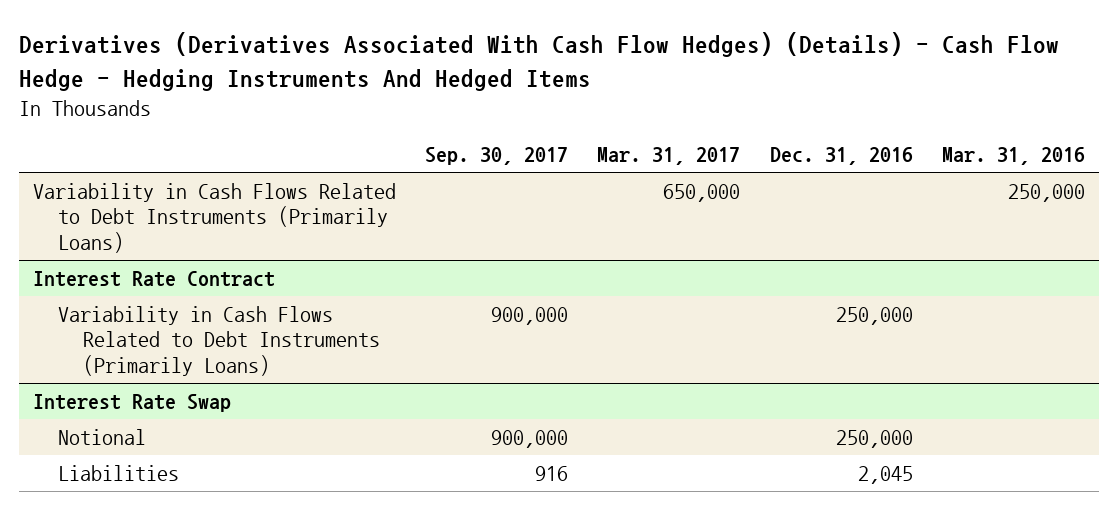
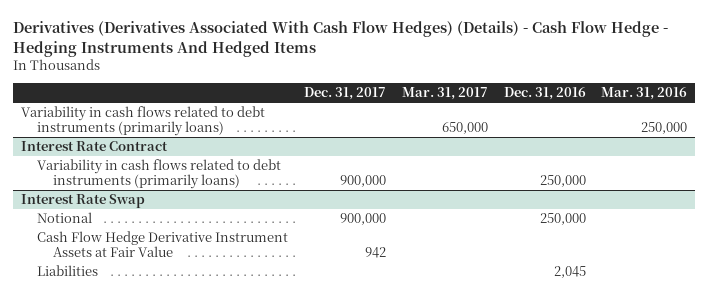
[425,147,569,166] Sep. 30, 2017 -> none
none -> [304,87,387,101] Dec. 31, 2017
[33,182,397,254] Variability in Cash Flows Related to Debt Instruments (Primarily Loans) -> [21,106,266,137] Variability in cash flows related to debt instruments (primarily loans)
[58,305,381,377] Variability in Cash Flows Related to Debt Instruments (Primarily Loans) -> [37,159,282,190] Variability in cash flows related to debt instruments (primarily loans)
none -> [37,231,289,258] Cash Flow Hedge Derivative Instrument Assets at Fair Value

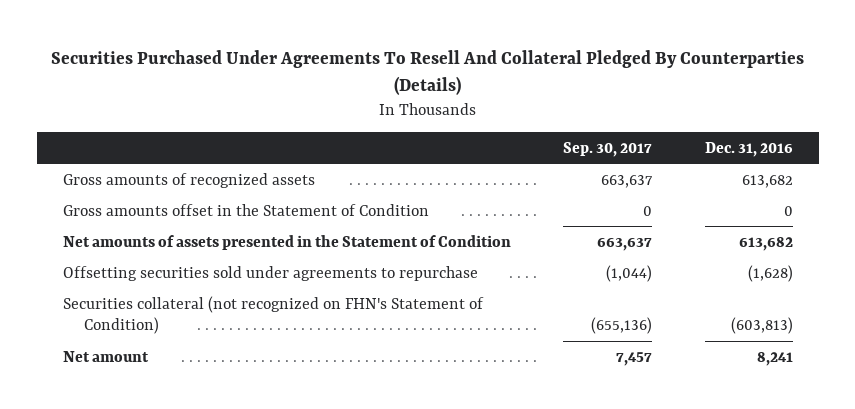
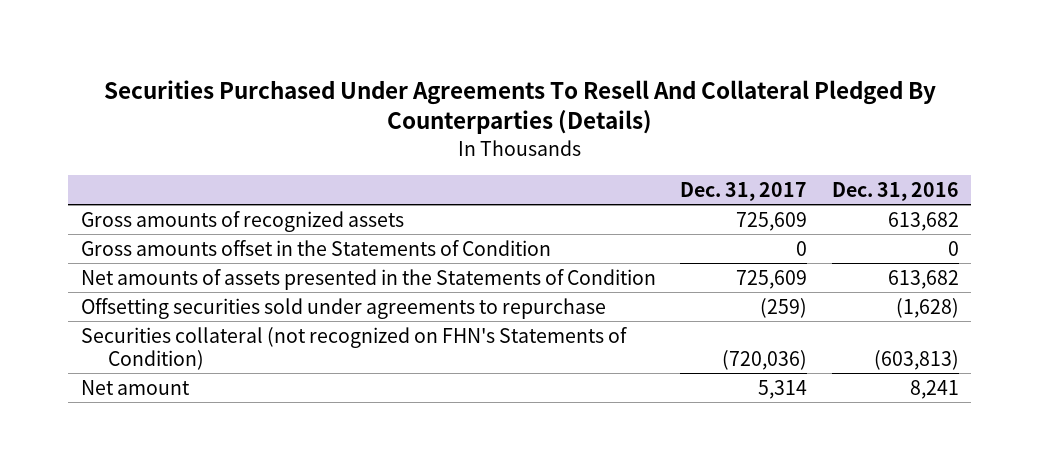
[563,141,653,157] Sep. 30, 2017 -> none
none -> [680,181,808,201] Dec. 31, 2017
[62,203,429,216] Gross amounts offset in the Statement of Condition -> [80,239,551,256] Gross amounts offset in the Statements of Condition
[62,234,511,250] Net amounts of assets presented in the Statement of Condition -> [80,268,656,290] Net amounts of assets presented in the Statements of Condition
[62,295,484,335] Securities collateral (not recognized on FHN's Statement of Condition) -> [80,326,627,370] Securities collateral (not recognized on FHN's Statements of Condition)

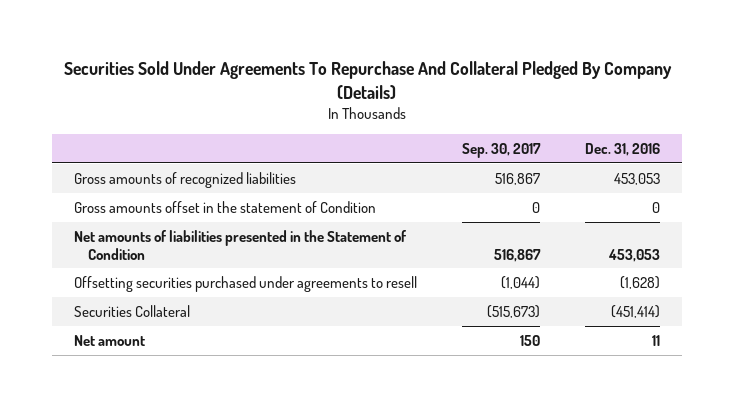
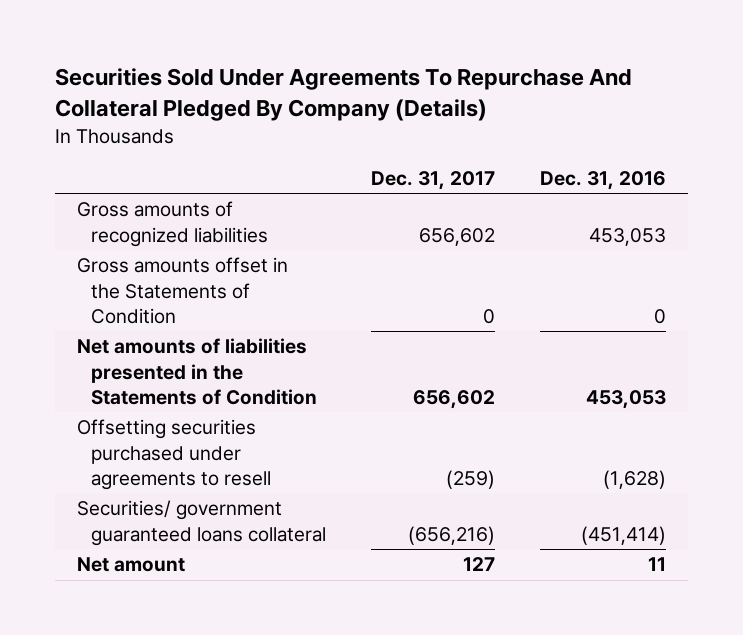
[462,143,542,159] Sep. 30, 2017 -> none
none -> [371,170,496,190] Dec. 31, 2017
[74,200,377,213] Gross amounts offset in the statement of Condition -> [77,257,289,324] Gross amounts offset in the Statements of Condition
[74,229,408,260] Net amounts of liabilities presented in the Statement of Condition -> [77,338,318,405] Net amounts of liabilities presented in the Statements of Condition
[74,304,191,317] Securities Collateral -> [77,500,327,546] Securities/ government guaranteed loans collateral

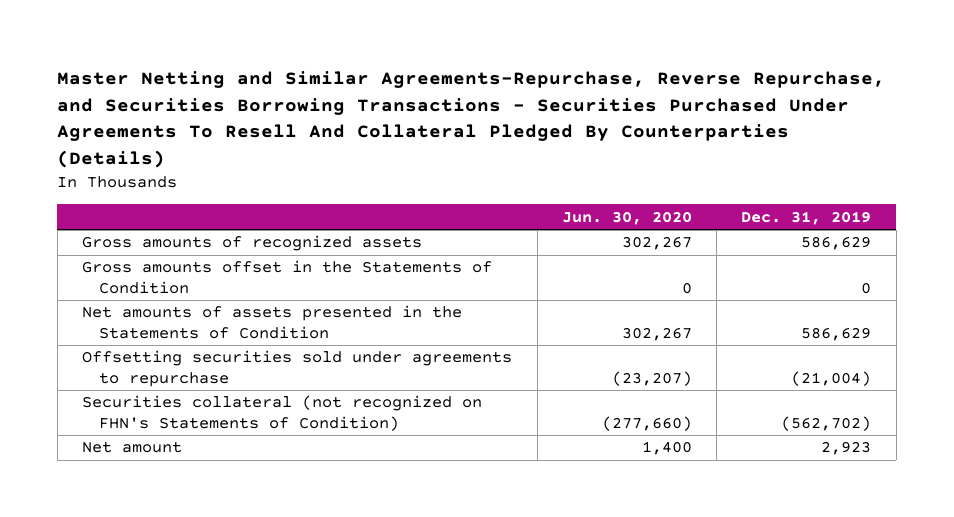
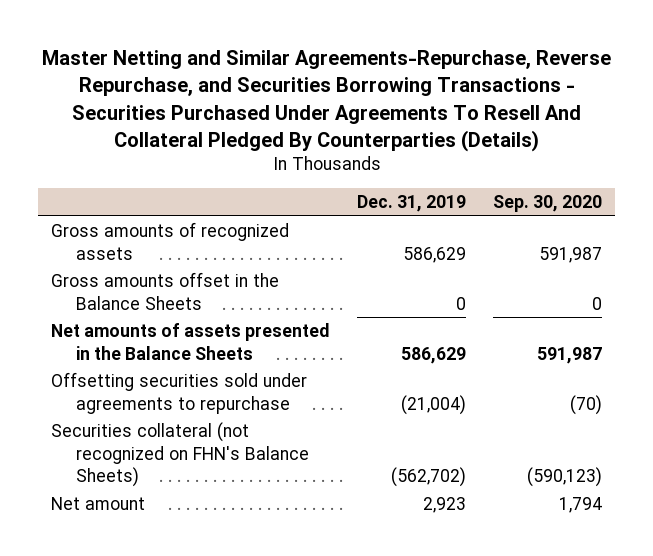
[561,210,692,225] Jun. 30, 2020 -> none
none -> [492,195,602,213] Sep. 30, 2020
[82,260,493,294] Gross amounts offset in the Statements of Condition -> [51,271,280,310] Gross amounts offset in the Balance Sheets
[82,305,463,339] Net amounts of assets presented in the Statements of Condition -> [51,322,330,360] Net amounts of assets presented in the Balance Sheets
[82,395,483,431] Securities collateral (not recognized on FHN's Statements of Condition) -> [51,421,309,488] Securities collateral (not recognized on FHN's Balance Sheets)

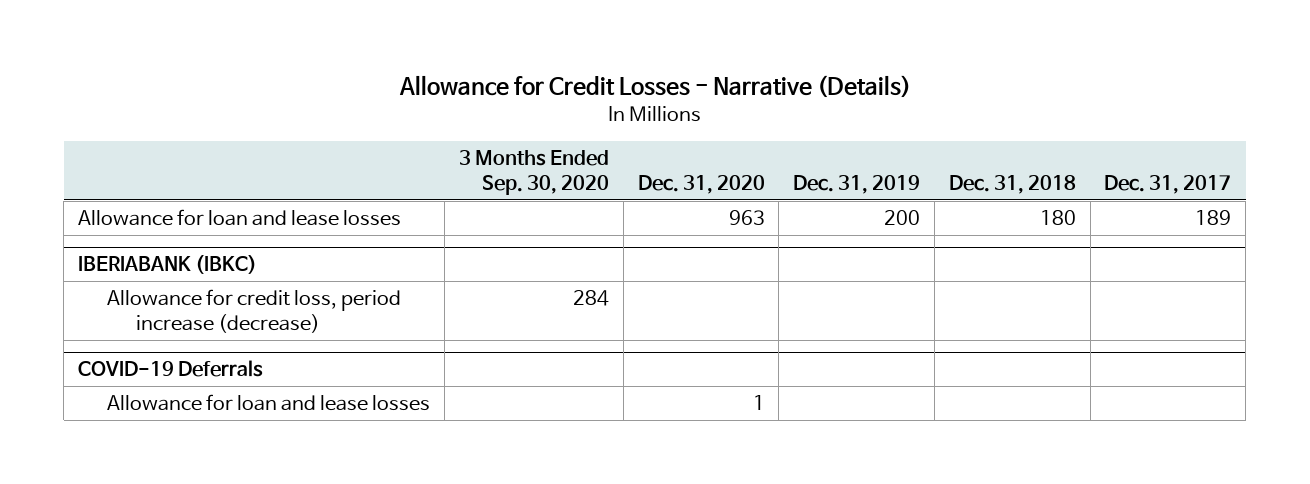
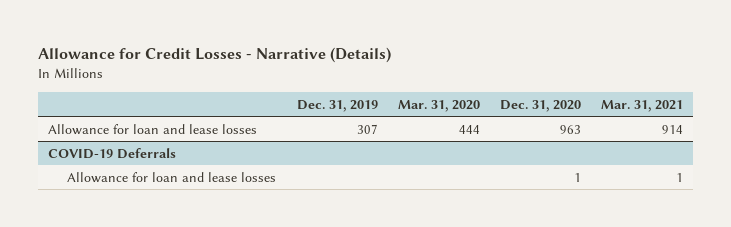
[458,150,609,195] 3 Months Ended Sep. 30, 2020 -> none
[948,174,1076,194] Dec. 31, 2018 -> none
[1104,174,1232,194] Dec. 31, 2017 -> none
none -> [397,99,480,112] Mar. 31, 2020
none -> [600,99,683,112] Mar. 31, 2021
[78,255,258,275] IBERIABANK (IBKC) -> none
[107,289,402,333] Allowance for credit loss, period increase (decrease) -> none
[884,210,921,226] 200 -> [356,123,378,134] 307

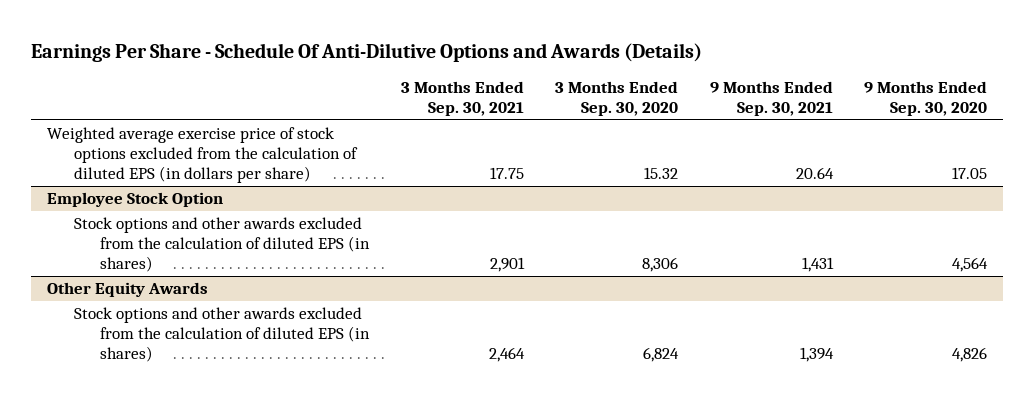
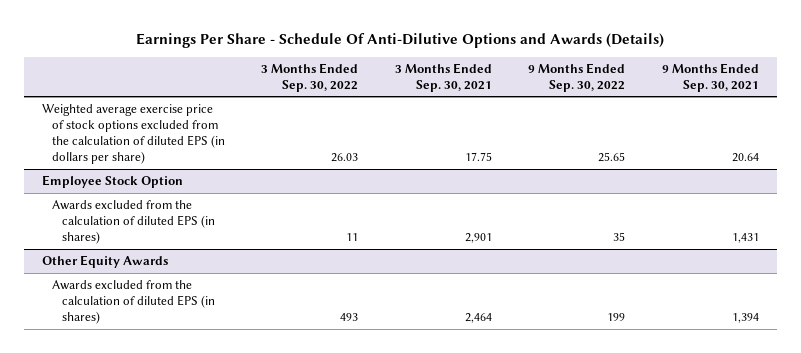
[555,81,679,117] 3 Months Ended Sep. 30, 2020 -> none
[864,81,988,117] 9 Months Ended Sep. 30, 2020 -> none
none -> [261,62,359,92] 3 Months Ended Sep. 30, 2022
none -> [528,62,626,92] 9 Months Ended Sep. 30, 2022
[73,217,371,272] Stock options and other awards excluded from the calculation of diluted EPS (in shares) -> [51,199,215,245] Awards excluded from the calculation of diluted EPS (in shares)
[73,307,371,362] Stock options and other awards excluded from the calculation of diluted EPS (in shares) -> [51,279,215,325] Awards excluded from the calculation of diluted EPS (in shares)

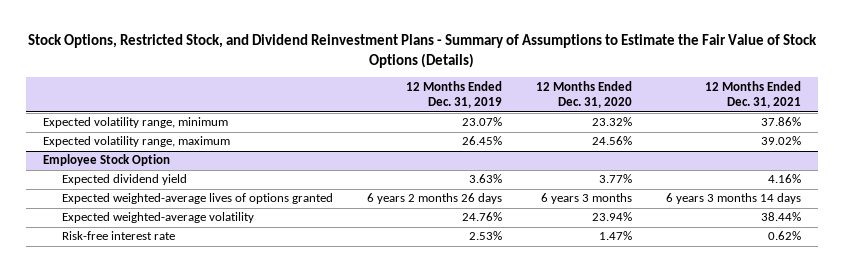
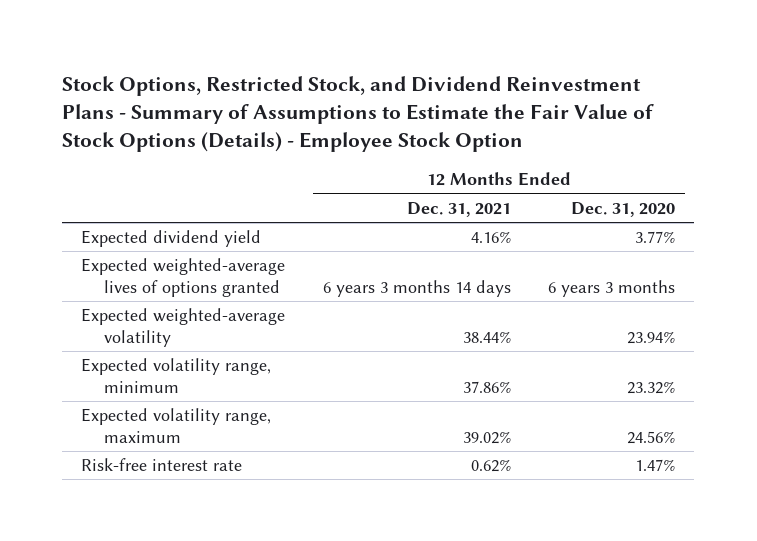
[28,34,818,68] Stock Options, Restricted Stock, and Dividend Reinvestment Plans - Summary of Assumptions to Estimate the Fair Value of Stock Options (Details) -> [62,75,655,153] Stock Options, Restricted Stock, and Dividend Reinvestment Plans - Summary of Assumptions to Estimate the Fair Value of Stock Options (Details) - Employee Stock Option
[406,80,503,109] 12 Months Ended Dec. 31, 2019 -> none
[43,154,171,167] Employee Stock Option -> none
[43,117,229,129] Expected volatility range, minimum -> [81,358,272,393] Expected volatility range, minimum
[43,136,231,148] Expected volatility range, maximum -> [81,408,272,443] Expected volatility range, maximum

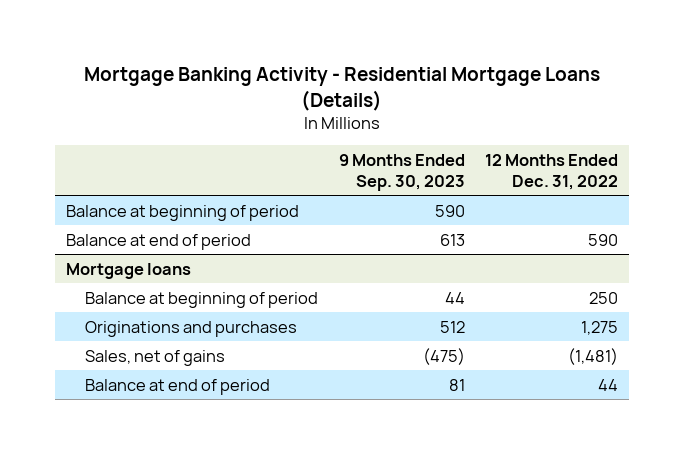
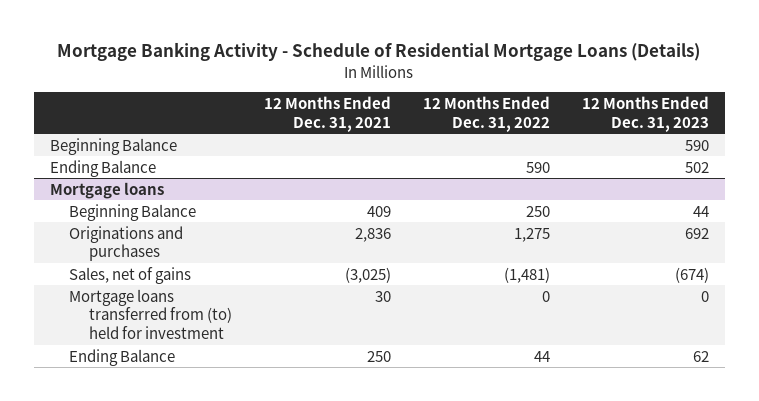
[84,66,601,111] Mortgage Banking Activity - Residential Mortgage Loans (Details) -> [57,42,701,62] Mortgage Banking Activity - Schedule of Residential Mortgage Loans (Details)
[338,154,465,191] 9 Months Ended Sep. 30, 2023 -> none
none -> [263,96,391,132] 12 Months Ended Dec. 31, 2021
none -> [581,96,709,132] 12 Months Ended Dec. 31, 2023
[65,204,299,221] Balance at beginning of period -> [50,137,178,155] Beginning Balance
[65,233,251,250] Balance at end of period -> [50,159,157,177] Ending Balance
[85,291,319,308] Balance at beginning of period -> [69,203,197,221] Beginning Balance
none -> [69,288,232,339] Mortgage loans transferred from (to) held for investment
[85,378,271,395] Balance at end of period -> [69,348,176,366] Ending Balance

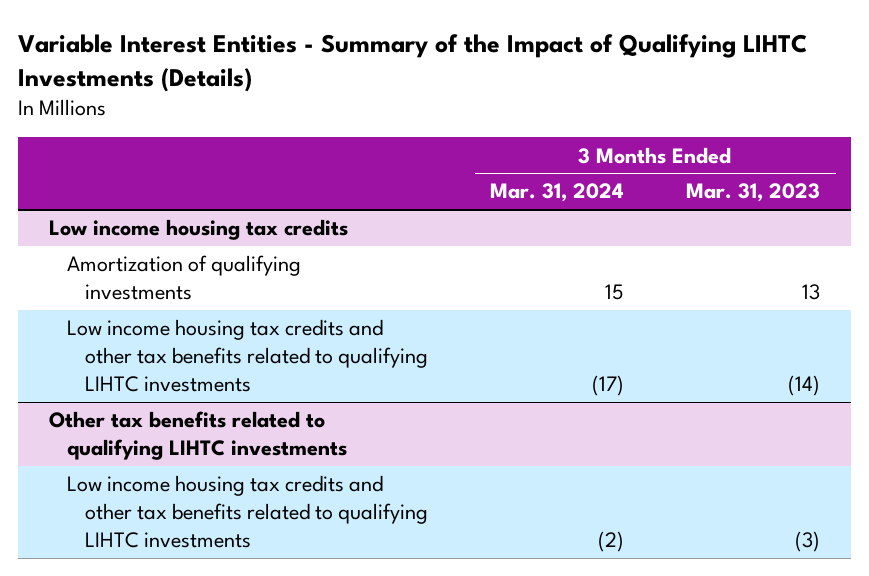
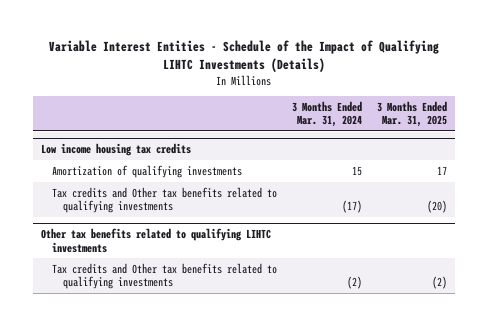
[17,33,807,92] Variable Interest Entities - Summary of the Impact of Qualifying LIHTC Investments (Details) -> [49,40,440,73] Variable Interest Entities - Schedule of the Impact of Qualifying LIHTC Investments (Details)
[686,183,821,203] Mar. 31, 2023 -> none
none -> [377,100,448,128] 3 Months Ended Mar. 31, 2025
[67,319,429,393] Low income housing tax credits and other tax benefits related to qualifying LIHTC investments -> [51,186,277,214] Tax credits and Other tax benefits related to qualifying investments
[67,475,429,549] Low income housing tax credits and other tax benefits related to qualifying LIHTC investments -> [51,262,277,290] Tax credits and Other tax benefits related to qualifying investments

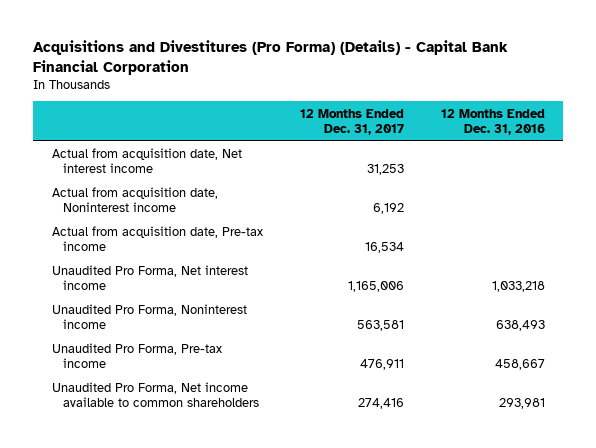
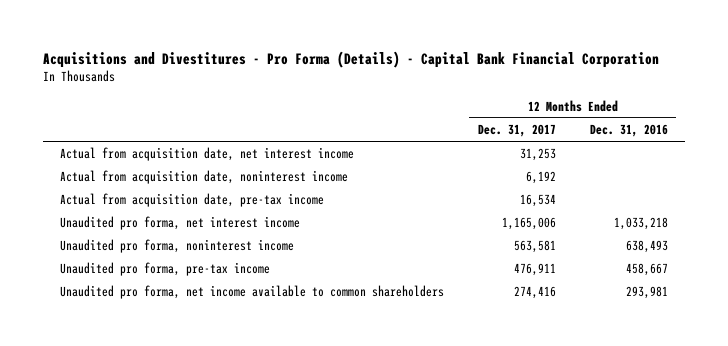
[32,40,508,75] Acquisitions and Divestitures (Pro Forma) (Details) - Capital Bank Financial Corporation -> [43,50,660,68] Acquisitions and Divestitures - Pro Forma (Details) - Capital Bank Financial Corporation
[51,148,242,174] Actual from acquisition date, Net interest income -> [60,147,355,162] Actual from acquisition date, net interest income
[51,187,218,213] Actual from acquisition date, Noninterest income -> [60,170,349,185] Actual from acquisition date, noninterest income
[51,226,263,252] Actual from acquisition date, Pre-tax income -> [60,193,325,208] Actual from acquisition date, pre-tax income
[51,265,248,291] Unaudited Pro Forma, Net interest income -> [60,216,301,231] Unaudited pro forma, net interest income
[51,304,247,330] Unaudited Pro Forma, Noninterest income -> [60,239,295,254] Unaudited pro forma, noninterest income
[51,343,222,369] Unaudited Pro Forma, Pre-tax income -> [60,262,271,277] Unaudited pro forma, pre-tax income
[51,382,260,408] Unaudited Pro Forma, Net income available to common shareholders -> [60,285,445,300] Unaudited pro forma, net income available to common shareholders

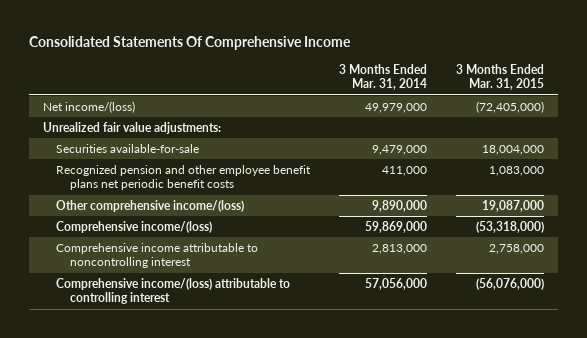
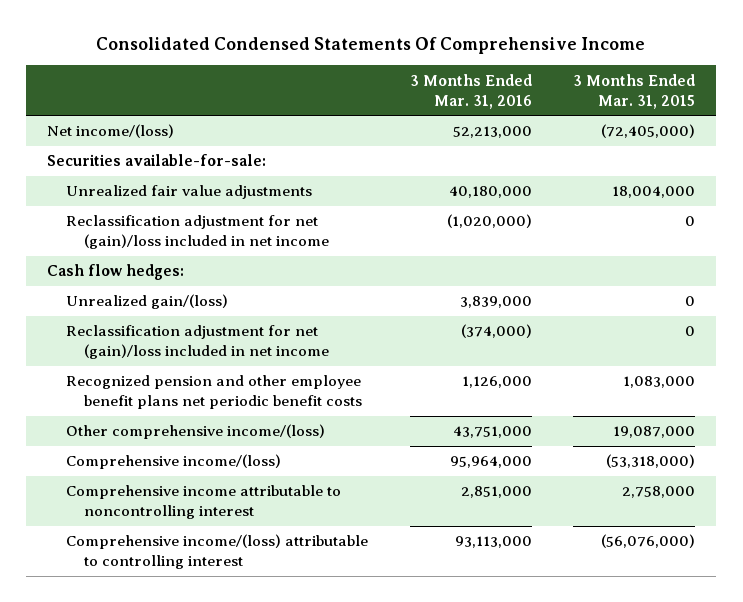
[28,36,351,51] Consolidated Statements Of Comprehensive Income -> [96,37,646,55] Consolidated Condensed Statements Of Comprehensive Income
[339,63,428,91] 3 Months Ended Mar. 31, 2014 -> none
none -> [409,73,532,109] 3 Months Ended Mar. 31, 2016
[43,121,222,134] Unrealized fair value adjustments: -> none
none -> [47,154,267,167] Securities available-for-sale:
[56,143,200,153] Securities available-for-sale -> [65,185,312,200] Unrealized fair value adjustments
none -> [65,215,330,250] Reclassification adjustment for net (gain)/loss included in net income
none -> [47,264,185,281] Cash flow hedges:
none -> [65,294,228,310] Unrealized gain/(loss)
none -> [65,325,330,360] Reclassification adjustment for net (gain)/loss included in net income

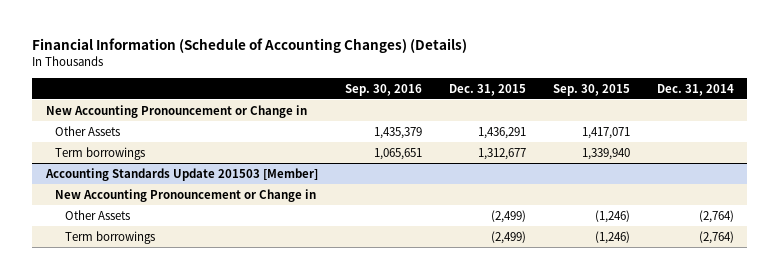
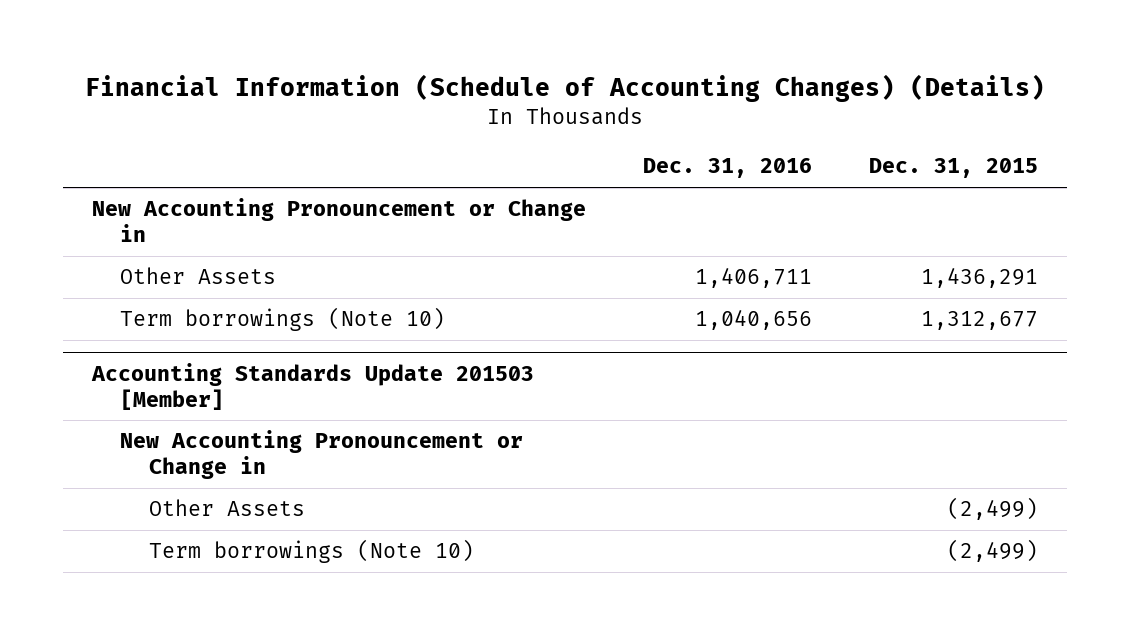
[344,83,422,96] Sep. 30, 2016 -> none
[552,83,630,96] Sep. 30, 2015 -> none
[656,83,734,96] Dec. 31, 2014 -> none
none -> [643,158,813,179] Dec. 31, 2016
[55,146,146,160] Term borrowings -> [120,307,446,332] Term borrowings (Note 10)
[65,230,156,244] Term borrowings -> [148,539,474,564] Term borrowings (Note 10)

